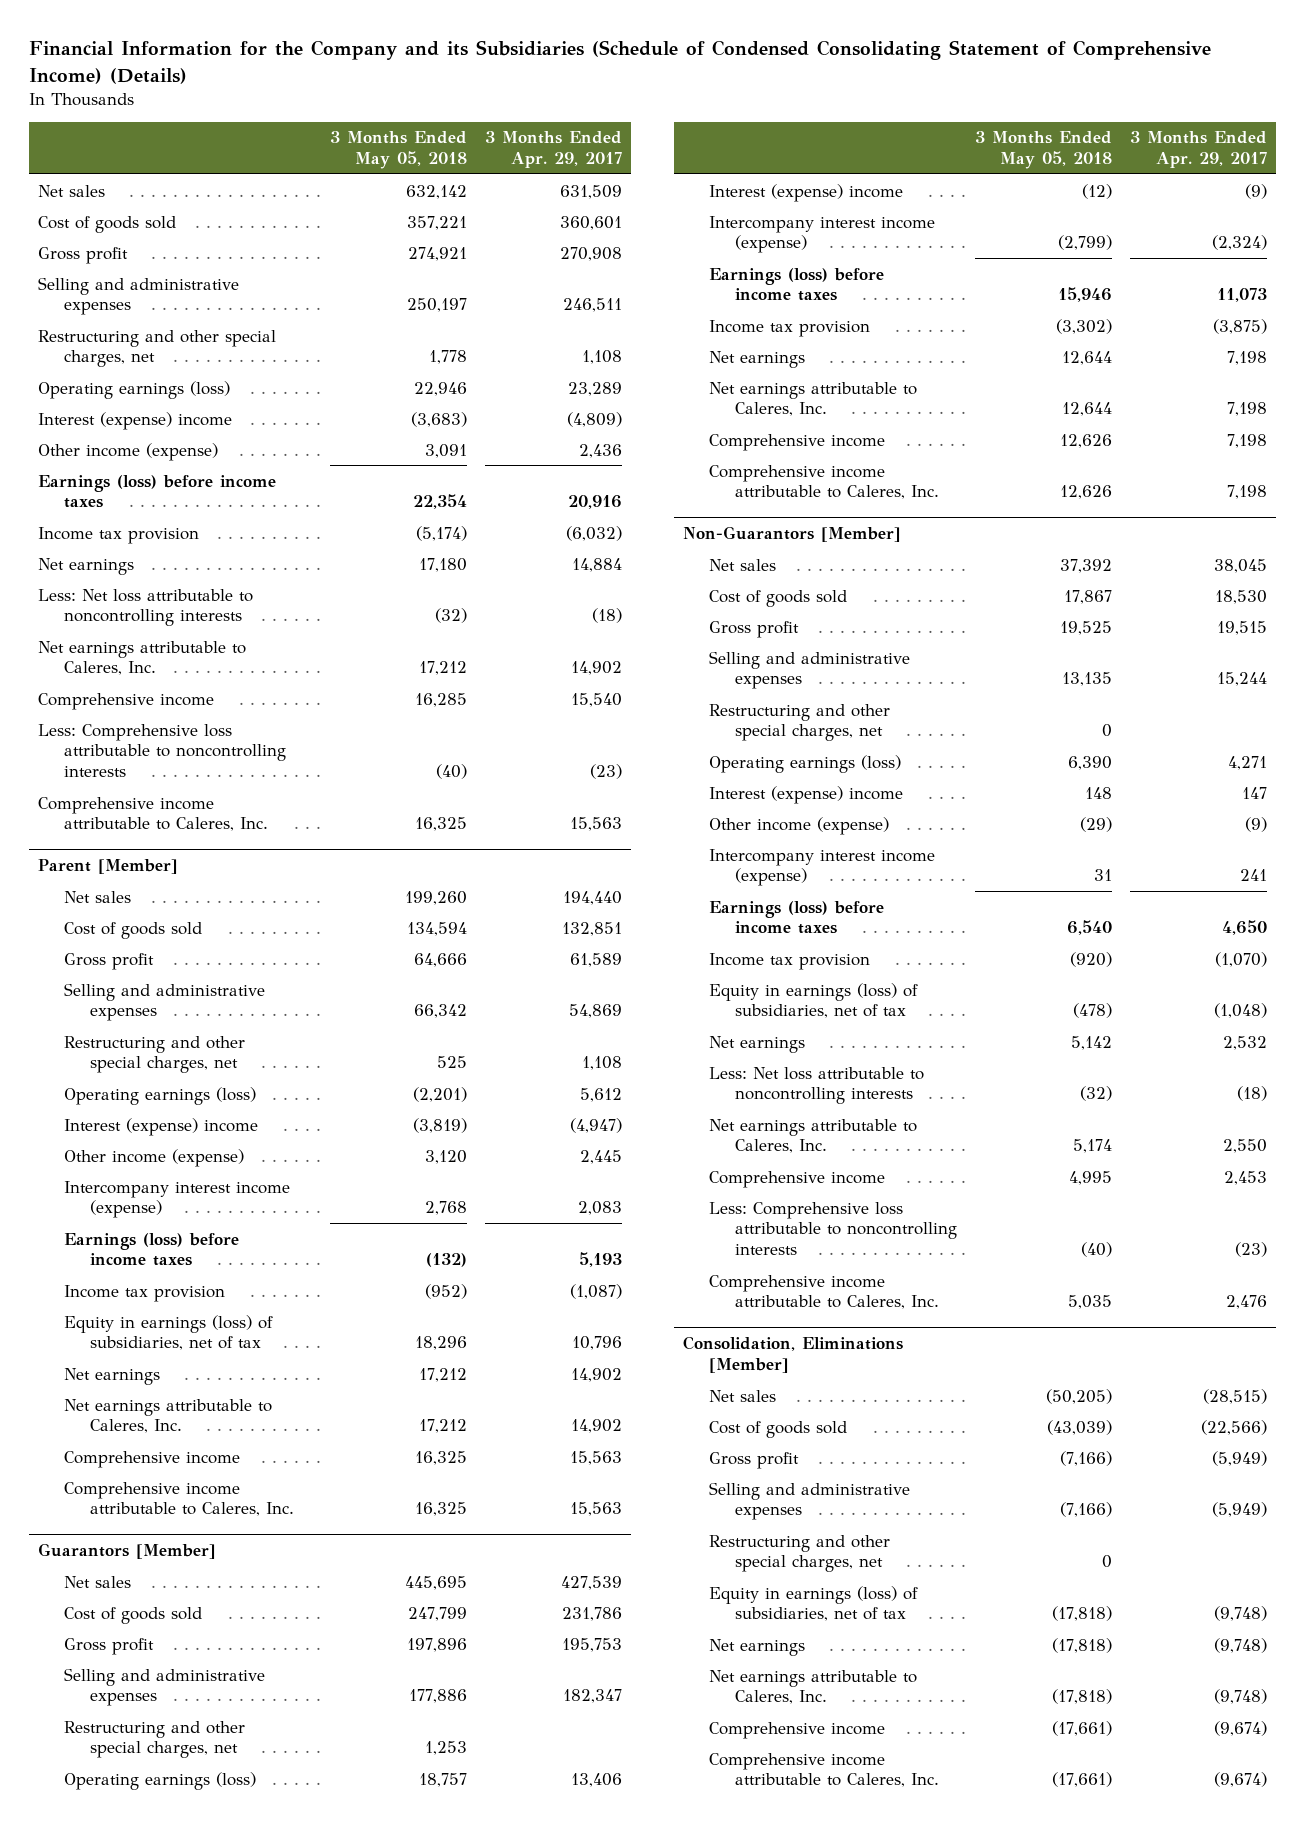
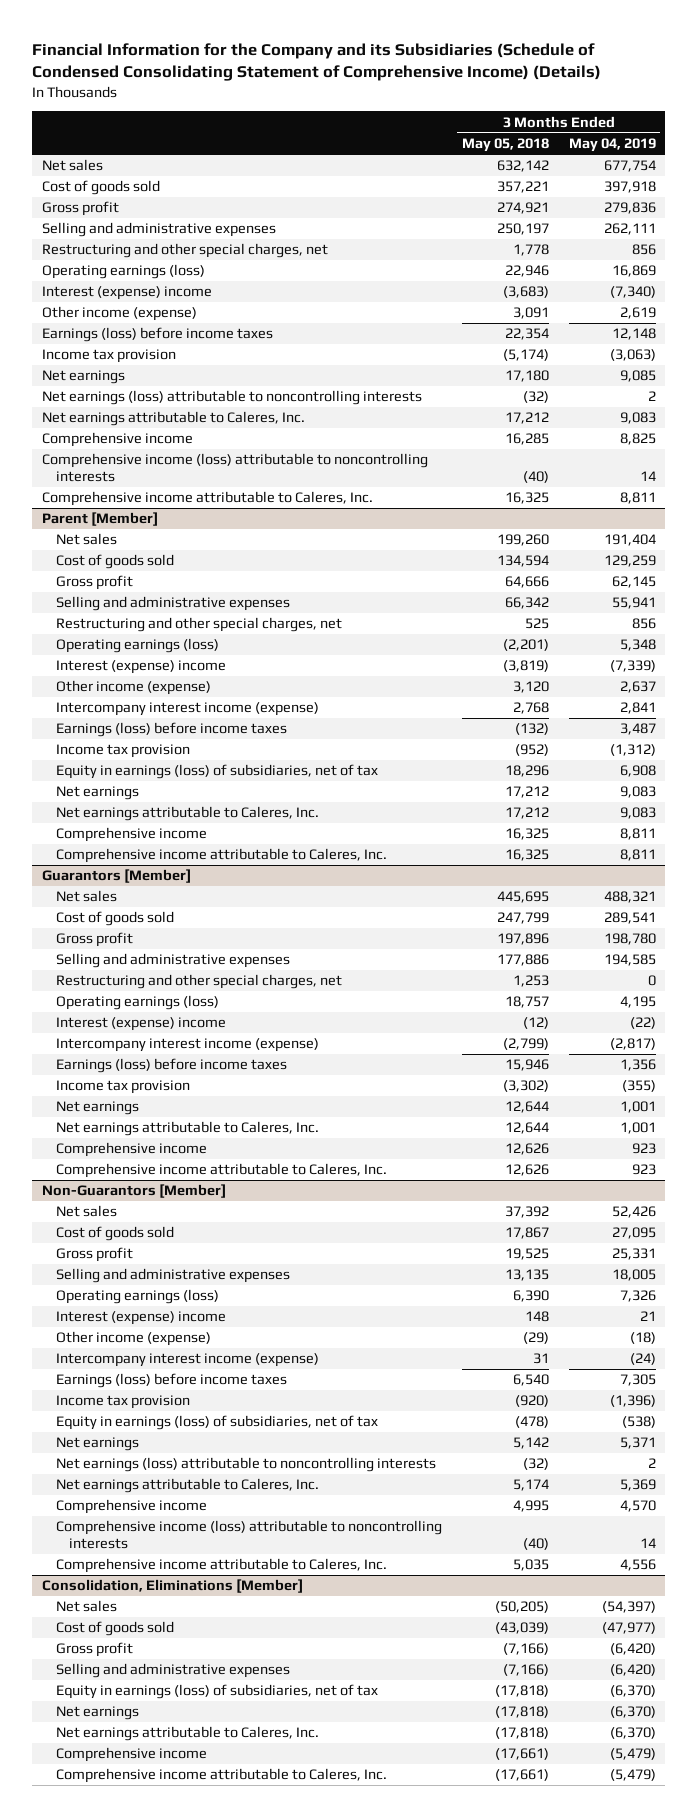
[485,131,623,169] 3 Months Ended Apr. 29, 2017 -> none
none -> [568,138,656,153] May 04, 2019
[38,588,254,627] Less: Net loss attributable to noncontrolling interests -> [42,390,423,406] Net earnings (loss) attributable to noncontrolling interests
[38,723,287,778] Less: Comprehensive loss attributable to noncontrolling interests -> [42,453,429,483] Comprehensive income (loss) attributable to noncontrolling interests
[708,703,890,742] Restructuring and other special charges, net -> none
[708,1066,924,1105] Less: Net loss attributable to noncontrolling interests -> [55,1457,436,1473] Net earnings (loss) attributable to noncontrolling interests
[708,1201,957,1256] Less: Comprehensive loss attributable to noncontrolling interests -> [55,1520,442,1550] Comprehensive income (loss) attributable to noncontrolling interests
[708,1534,890,1573] Restructuring and other special charges, net -> none

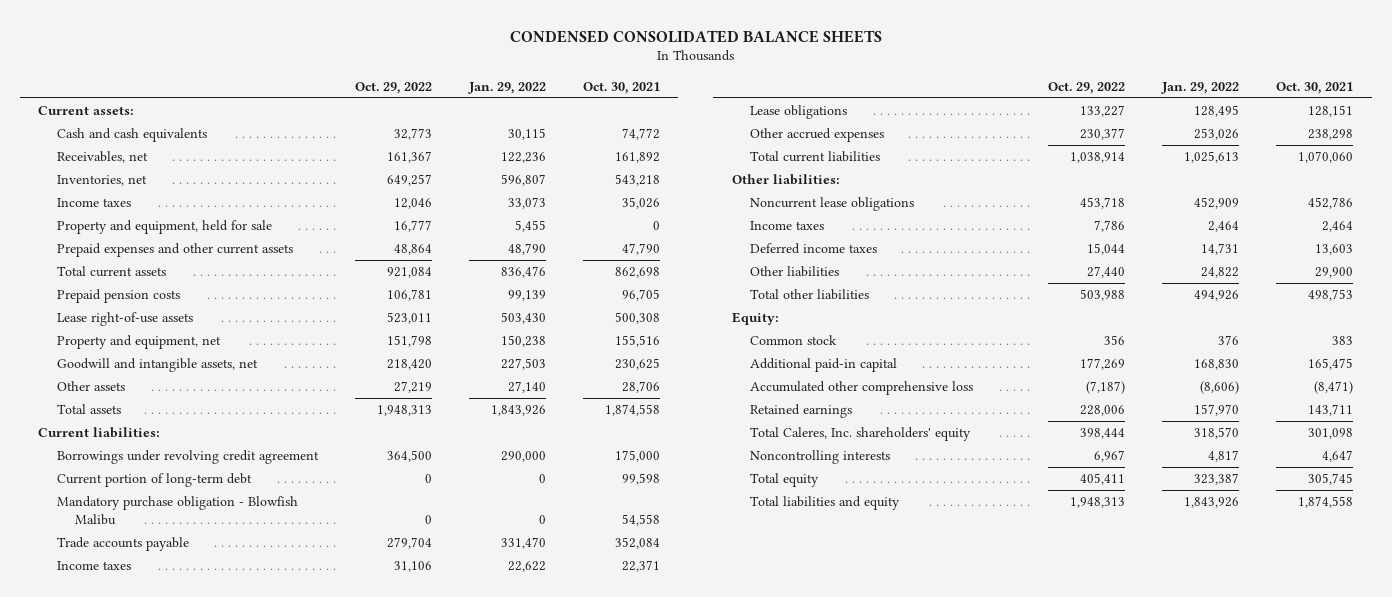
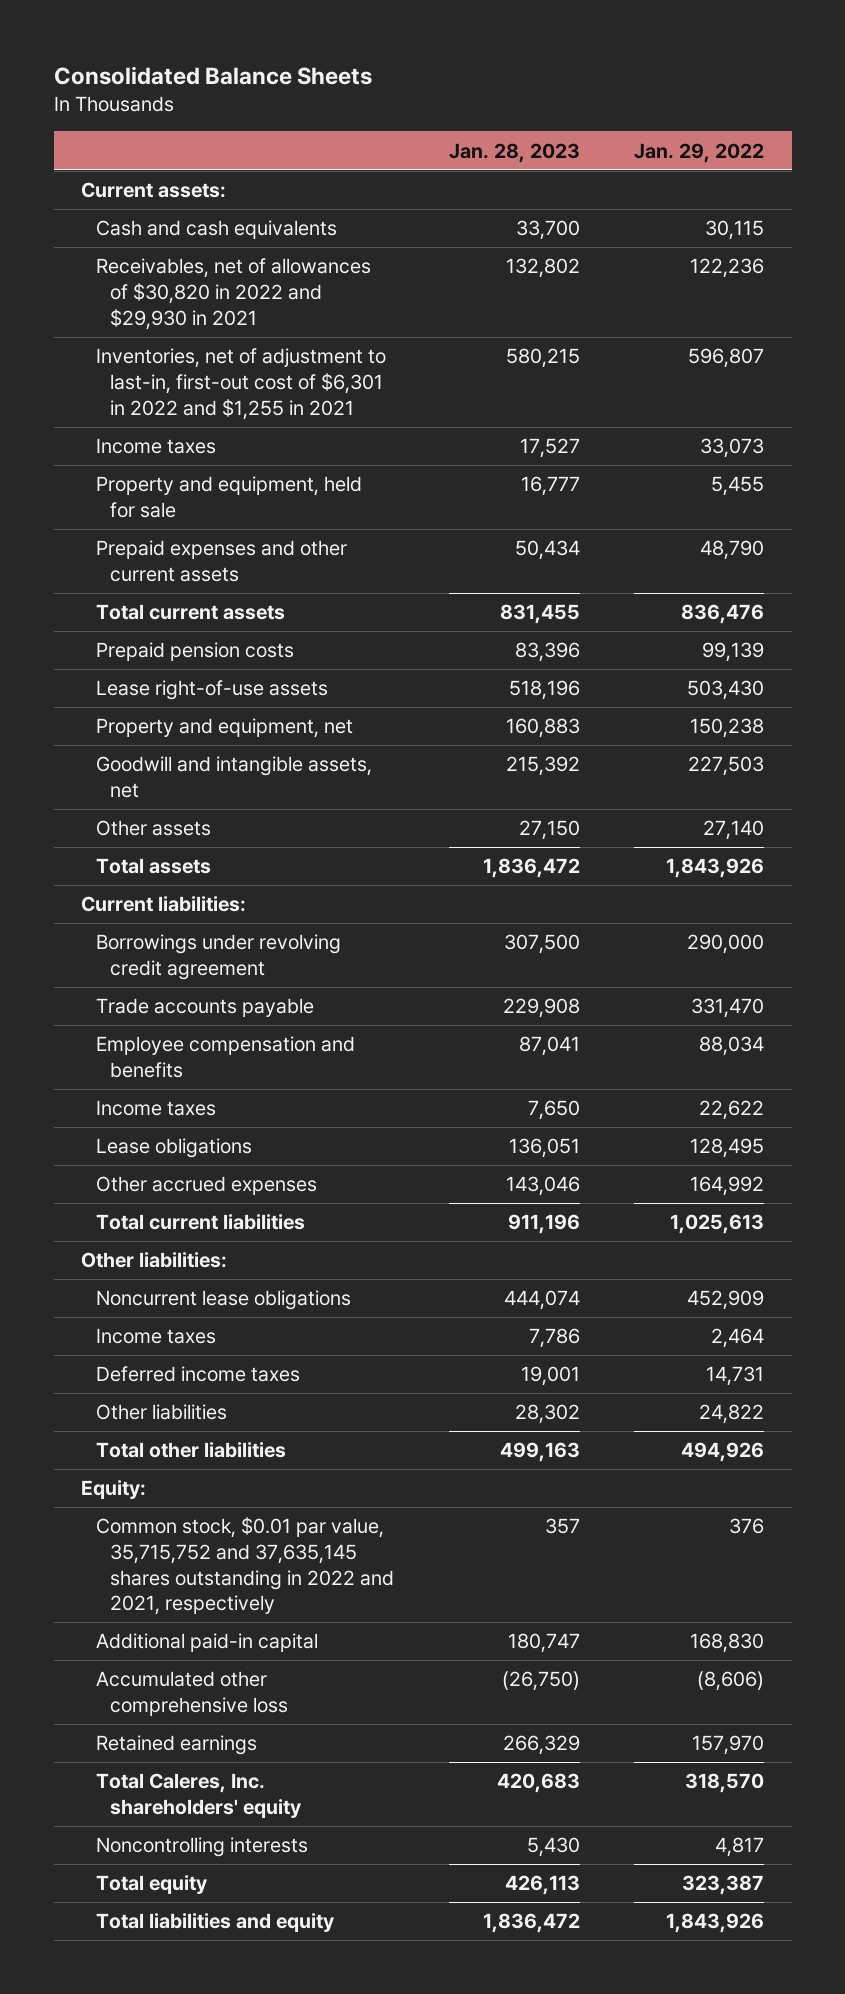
[509,29,882,43] CONDENSED CONSOLIDATED BALANCE SHEETS -> [53,66,372,86] Consolidated Balance Sheets
[354,81,432,94] Oct. 29, 2022 -> none
[582,81,660,94] Oct. 30, 2021 -> none
none -> [448,142,580,163] Jan. 28, 2023
[56,151,148,164] Receivables, net -> [95,258,371,330] Receivables, net of allowances of $30,820 in 2022 and $29,930 in 2021
[56,175,147,187] Inventories, net -> [95,348,386,420] Inventories, net of adjustment to last-in, first-out cost of $6,301 in 2022 and $1,255 in 2021
[56,473,252,488] Current portion of long-term debt -> none
[56,496,298,526] Mandatory purchase obligation - Blowfish Malibu -> none
none -> [95,1036,355,1078] Employee compensation and benefits
[1194,128,1240,141] 253,026 -> [690,1176,765,1197] 164,992
[750,335,838,346] Common stock -> [95,1517,395,1616] Common stock, $0.01 par value, 35,715,752 and 37,635,145 shares outstanding in 2022 and 2021, respectively

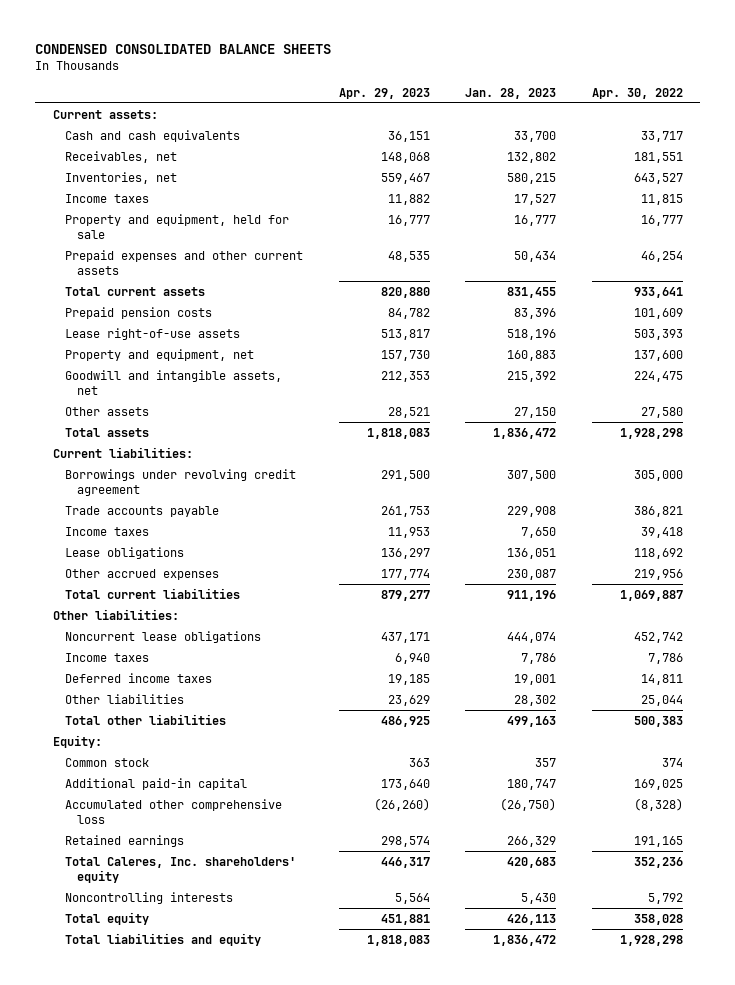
[53,66,372,86] Consolidated Balance Sheets -> [34,43,331,54] CONDENSED CONSOLIDATED BALANCE SHEETS
[634,142,765,163] Jan. 29, 2022 -> none
none -> [338,87,430,99] Apr. 29, 2023
none -> [591,87,683,99] Apr. 30, 2022
[95,258,371,330] Receivables, net of allowances of $30,820 in 2022 and $29,930 in 2021 -> [64,150,177,163] Receivables, net
[95,348,386,420] Inventories, net of adjustment to last-in, first-out cost of $6,301 in 2022 and $1,255 in 2021 -> [64,171,177,184] Inventories, net
[95,1036,355,1078] Employee compensation and benefits -> none
[505,1176,580,1197] 143,046 -> [507,568,557,580] 230,087
[95,1517,395,1616] Common stock, $0.01 par value, 35,715,752 and 37,635,145 shares outstanding in 2022 and 2021, respectively -> [64,757,149,767] Common stock

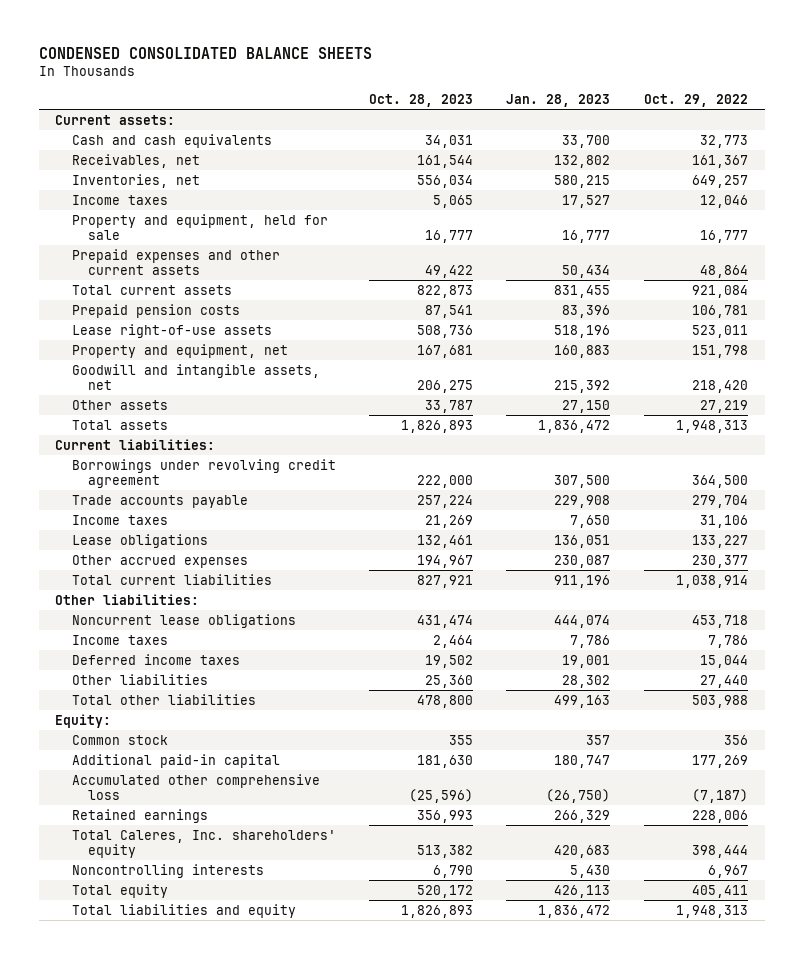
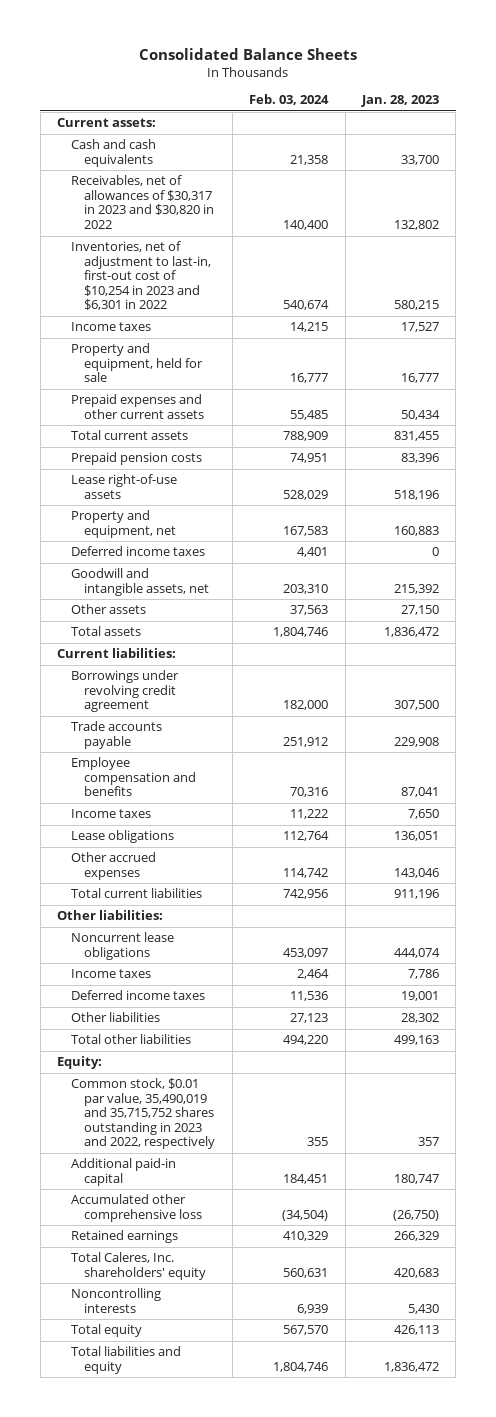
[38,46,372,59] CONDENSED CONSOLIDATED BALANCE SHEETS -> [139,47,358,60] Consolidated Balance Sheets
[369,93,474,107] Oct. 28, 2023 -> none
[643,93,748,107] Oct. 29, 2022 -> none
none -> [249,94,330,106] Feb. 03, 2024
[71,153,200,168] Receivables, net -> [70,175,215,229] Receivables, net of allowances of $30,317 in 2023 and $30,820 in 2022
[71,173,200,188] Inventories, net -> [70,241,212,311] Inventories, net of adjustment to last-in, first-out cost of $10,254 in 2023 and $6,301 in 2022
none -> [70,546,205,557] Deferred income taxes
none -> [70,757,197,797] Employee compensation and benefits
[554,554,611,568] 230,087 -> [393,867,439,878] 143,046
[71,734,168,745] Common stock -> [70,1078,216,1150] Common stock, $0.01 par value, 35,490,019 and 35,715,752 shares outstanding in 2023 and 2022, respectively

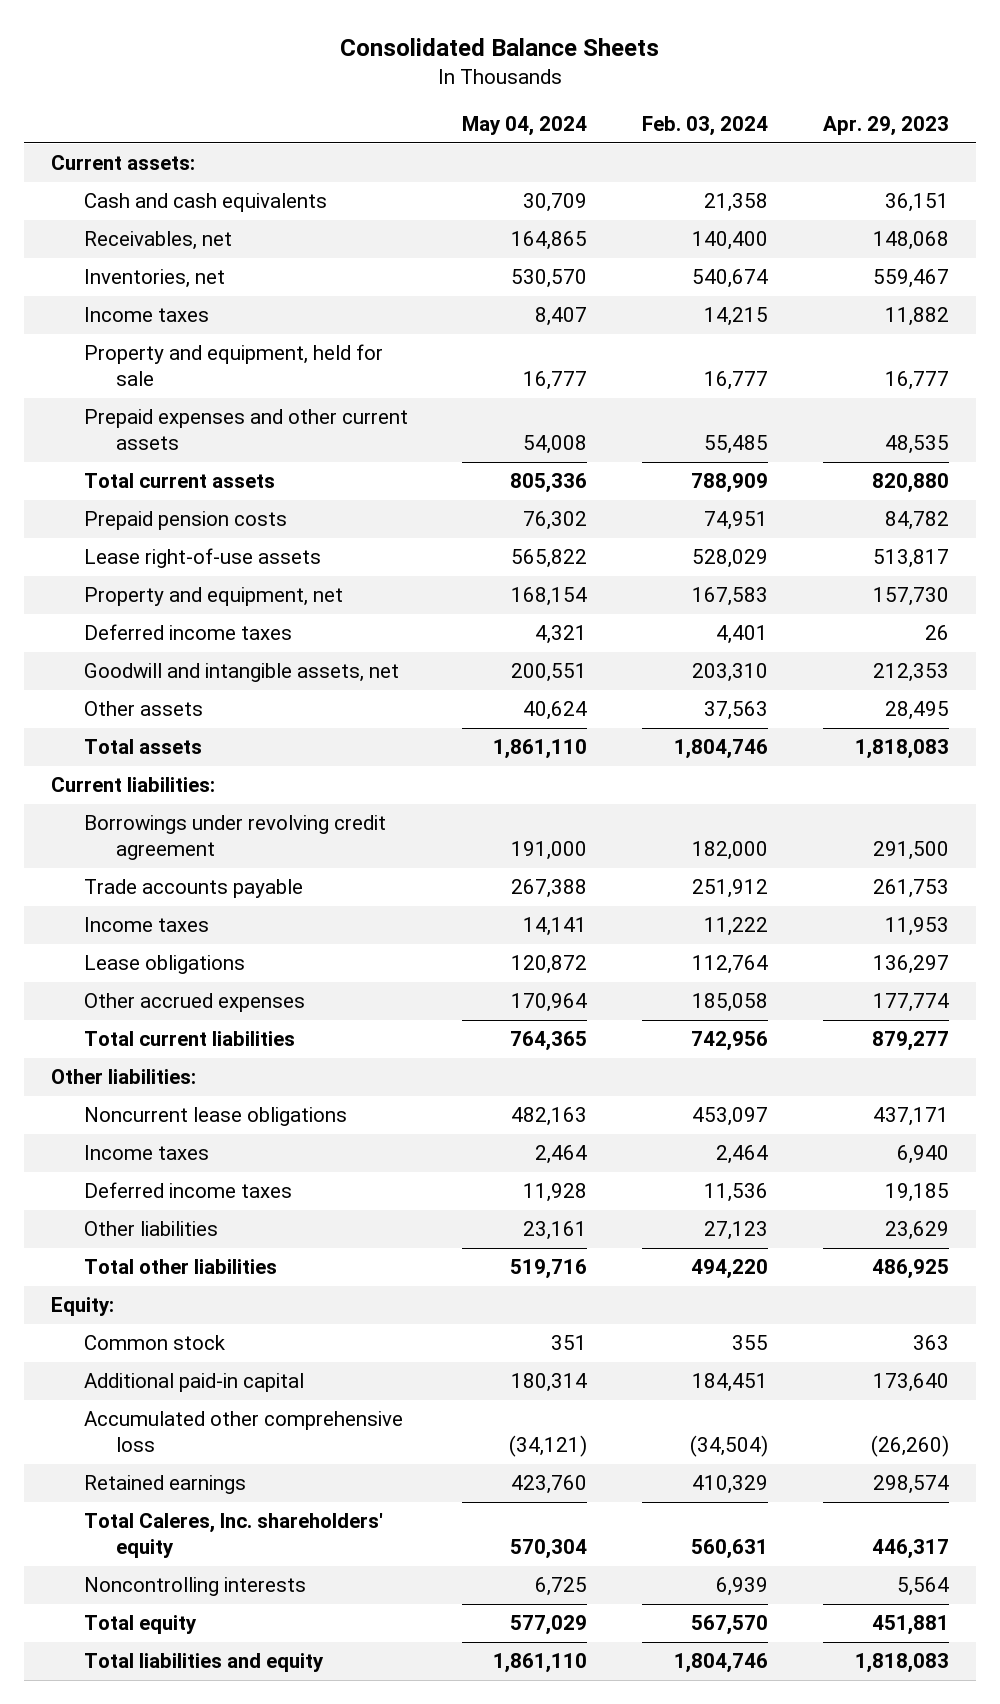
[360,95,439,108] Jan. 28, 2023 -> none
none -> [462,116,588,137] May 04, 2024
none -> [822,116,949,137] Apr. 29, 2023
[70,175,215,229] Receivables, net of allowances of $30,317 in 2023 and $30,820 in 2022 -> [83,231,232,251] Receivables, net
[70,241,212,311] Inventories, net of adjustment to last-in, first-out cost of $10,254 in 2023 and $6,301 in 2022 -> [83,269,225,289] Inventories, net
[70,757,197,797] Employee compensation and benefits -> none
[283,867,329,878] 114,742 -> [692,993,769,1013] 185,058
[70,1078,216,1150] Common stock, $0.01 par value, 35,490,019 and 35,715,752 shares outstanding in 2023 and 2022, respectively -> [83,1335,225,1351] Common stock

